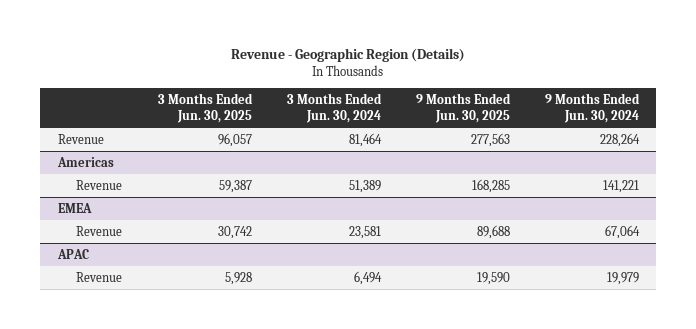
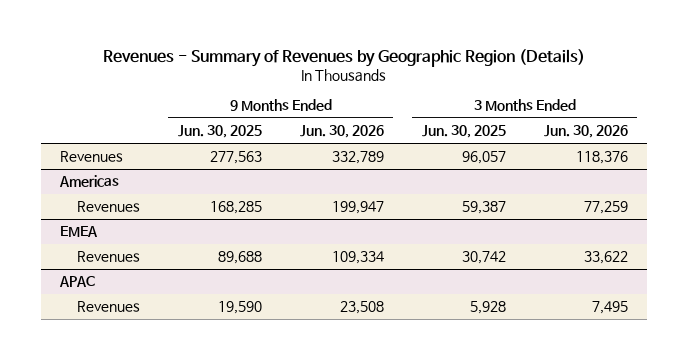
[231,48,466,63] Revenue - Geographic Region (Details) -> [102,48,585,67] Revenues - Summary of Revenues by Geographic Region (Details)
[286,93,382,123] 3 Months Ended Jun. 30, 2024 -> none
[544,93,640,123] 9 Months Ended Jun. 30, 2024 -> none
none -> [299,125,384,139] Jun. 30, 2026
none -> [543,125,628,139] Jun. 30, 2026
[57,133,104,144] Revenue -> [59,151,123,163] Revenues
[76,179,123,190] Revenue -> [76,201,140,213] Revenues
[76,225,123,236] Revenue -> [76,251,140,263] Revenues
[76,271,123,282] Revenue -> [76,301,140,313] Revenues

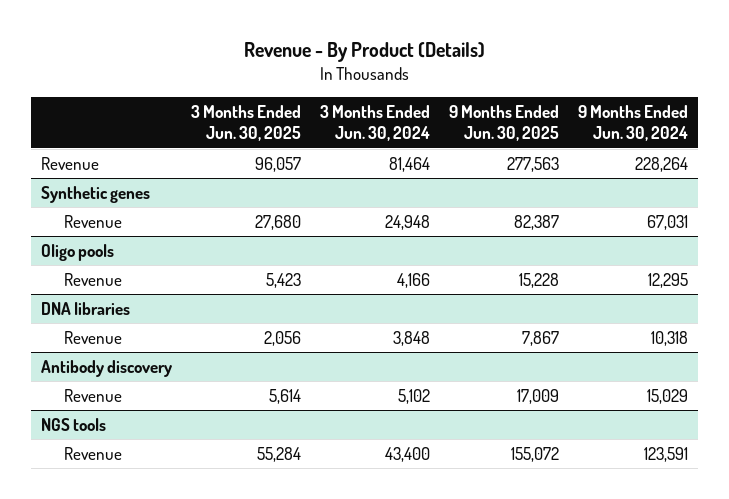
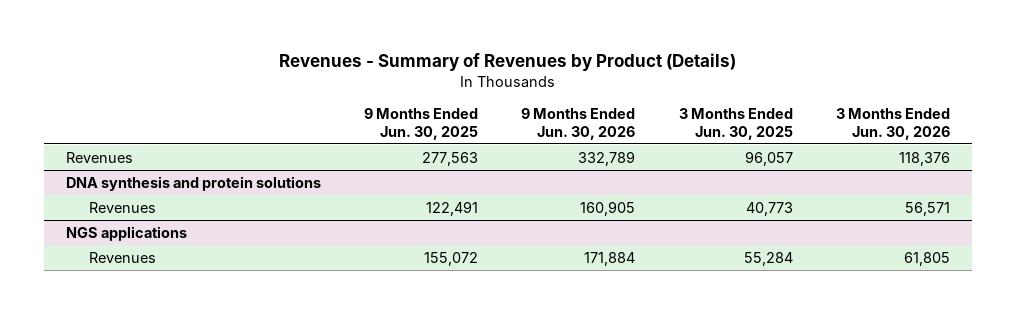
[243,42,485,63] Revenue - By Product (Details) -> [278,53,736,72] Revenues - Summary of Revenues by Product (Details)
[320,104,431,142] 3 Months Ended Jun. 30, 2024 -> none
[578,104,689,142] 9 Months Ended Jun. 30, 2024 -> none
none -> [521,108,636,140] 9 Months Ended Jun. 30, 2026
none -> [835,108,950,140] 3 Months Ended Jun. 30, 2026
[40,185,150,203] Synthetic genes -> none
[63,214,122,228] Revenue -> none
[40,243,114,261] Oligo pools -> none
[63,272,122,286] Revenue -> none
[40,301,130,315] DNA libraries -> none
[63,330,122,344] Revenue -> none
[63,388,122,402] Revenue -> none
[40,156,99,170] Revenue -> [66,151,134,163] Revenues
[40,359,172,377] Antibody discovery -> [66,175,322,191] DNA synthesis and protein solutions
none -> [88,201,156,213] Revenues
[40,417,106,431] NGS tools -> [66,225,188,241] NGS applications
[63,446,122,460] Revenue -> [88,251,156,263] Revenues

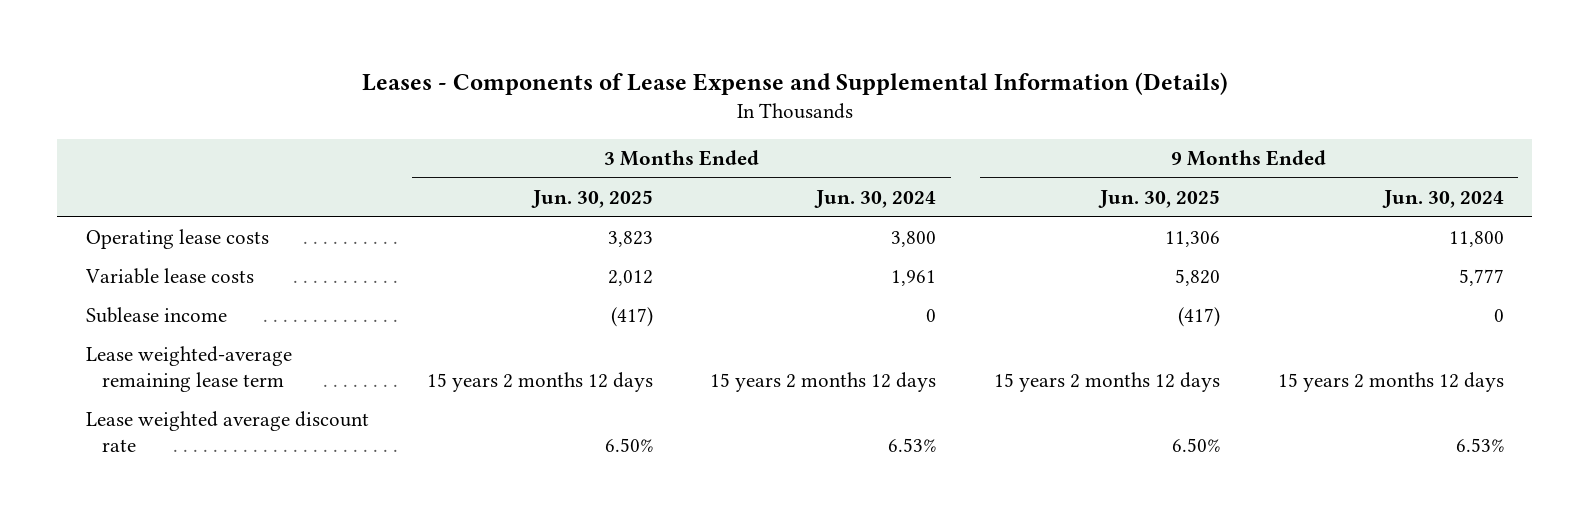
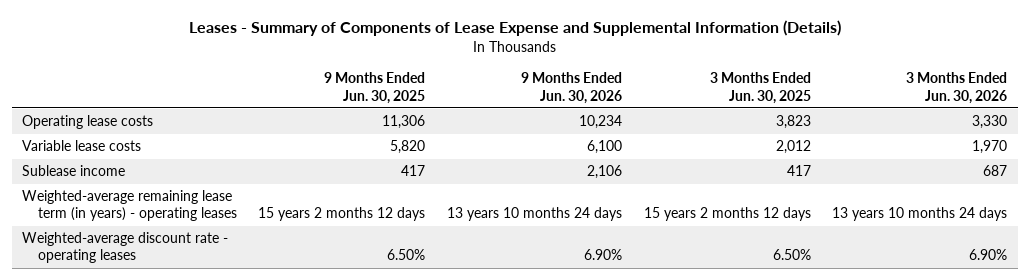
[361,71,1228,95] Leases - Components of Lease Expense and Supplemental Information (Details) -> [188,20,841,37] Leases - Summary of Components of Lease Expense and Supplemental Information (Details)
[814,189,937,208] Jun. 30, 2024 -> none
[1381,189,1504,208] Jun. 30, 2024 -> none
none -> [521,72,623,104] 9 Months Ended Jun. 30, 2026
none -> [906,72,1008,104] 3 Months Ended Jun. 30, 2026
[610,307,653,328] (417) -> [786,165,811,177] 417
[1178,307,1221,328] (417) -> [401,165,426,177] 417
[86,346,293,393] Lease weighted-average remaining lease term -> [22,190,237,222] Weighted-average remaining lease term (in years) - operating leases
[86,411,370,453] Lease weighted average discount rate -> [22,232,229,264] Weighted-average discount rate - operating leases

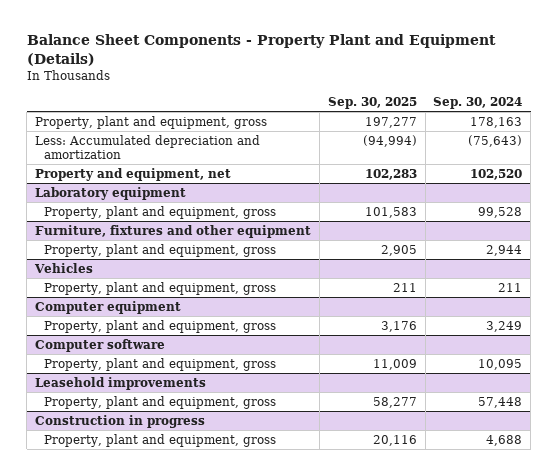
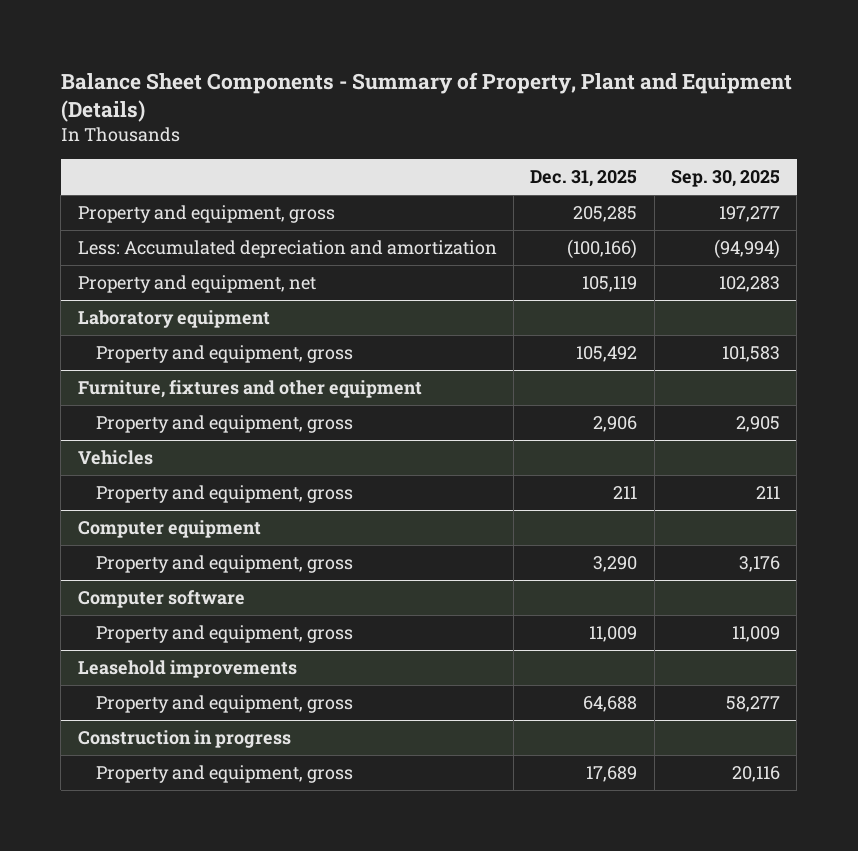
[26,34,496,67] Balance Sheet Components - Property Plant and Equipment (Details) -> [60,71,792,122] Balance Sheet Components - Summary of Property, Plant and Equipment (Details)
[433,97,523,110] Sep. 30, 2024 -> none
none -> [530,170,638,188] Dec. 31, 2025
[34,115,267,129] Property, plant and equipment, gross -> [77,204,335,223] Property and equipment, gross
[44,205,277,219] Property, plant and equipment, gross -> [96,344,354,363] Property and equipment, gross
[44,243,277,257] Property, plant and equipment, gross -> [96,414,354,433] Property and equipment, gross
[44,281,277,295] Property, plant and equipment, gross -> [96,484,354,503] Property and equipment, gross
[44,319,277,333] Property, plant and equipment, gross -> [96,554,354,573] Property and equipment, gross
[44,357,277,371] Property, plant and equipment, gross -> [96,624,354,643] Property and equipment, gross
[44,395,277,409] Property, plant and equipment, gross -> [96,694,354,713] Property and equipment, gross
[44,433,277,447] Property, plant and equipment, gross -> [96,764,354,783] Property and equipment, gross

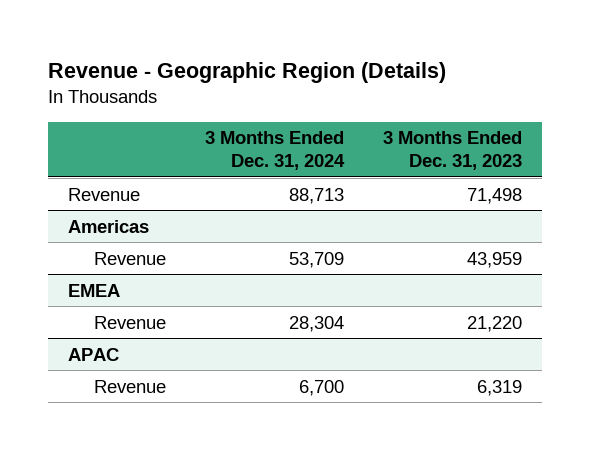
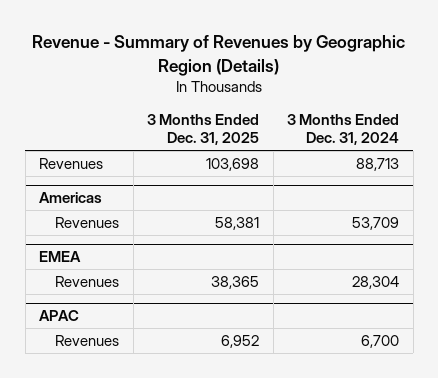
[48,61,447,83] Revenue - Geographic Region (Details) -> [32,35,406,76] Revenue - Summary of Revenues by Geographic Region (Details)
[383,131,523,171] 3 Months Ended Dec. 31, 2023 -> none
none -> [147,113,260,146] 3 Months Ended Dec. 31, 2025
[68,187,141,201] Revenue -> [39,158,104,170] Revenues
[93,251,166,265] Revenue -> [55,217,120,229] Revenues
[93,315,166,329] Revenue -> [55,276,120,288] Revenues
[93,379,166,393] Revenue -> [55,335,120,347] Revenues

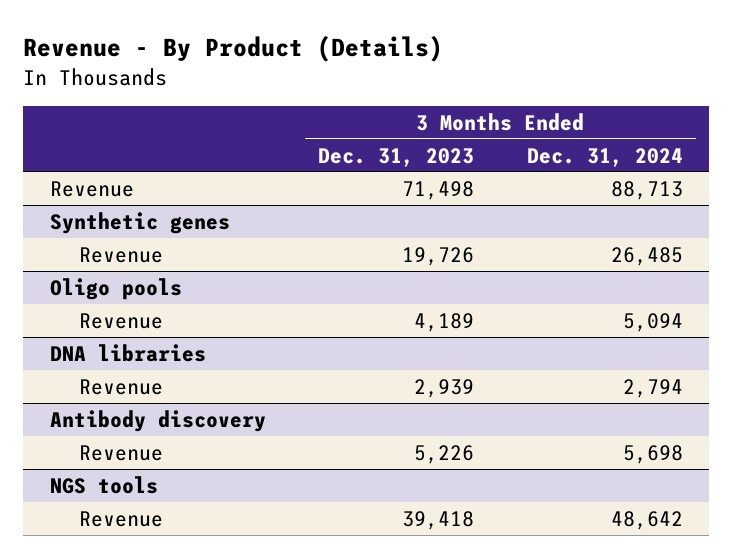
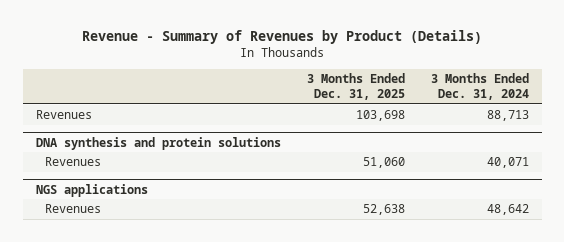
[23,35,444,63] Revenue - By Product (Details) -> [82,30,483,45] Revenue - Summary of Revenues by Product (Details)
[318,147,475,167] Dec. 31, 2023 -> none
none -> [306,73,405,101] 3 Months Ended Dec. 31, 2025
[49,211,230,234] Synthetic genes -> none
[78,246,163,263] Revenue -> none
[49,277,182,300] Oligo pools -> none
[78,312,163,329] Revenue -> none
[49,343,206,362] DNA libraries -> none
[78,378,163,395] Revenue -> none
[78,444,163,461] Revenue -> none
[49,180,134,197] Revenue -> [35,110,92,120] Revenues
[49,409,266,432] Antibody discovery -> [35,136,281,150] DNA synthesis and protein solutions
none -> [45,157,102,167] Revenues
[49,475,158,494] NGS tools -> [35,183,148,197] NGS applications
[78,510,163,527] Revenue -> [45,204,102,214] Revenues

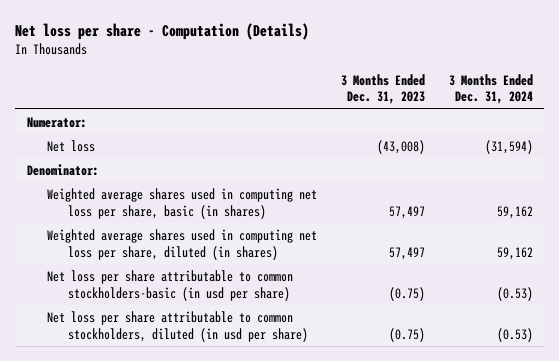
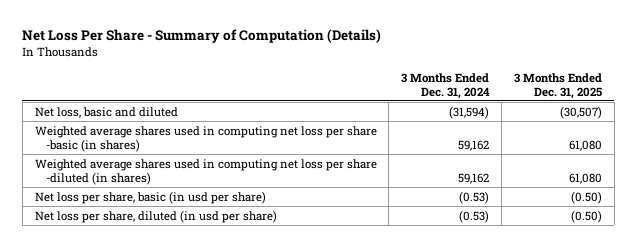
[14,22,309,40] Net loss per share - Computation (Details) -> [22,29,382,44] Net Loss Per Share - Summary of Computation (Details)
[340,73,425,105] 3 Months Ended Dec. 31, 2023 -> none
none -> [513,72,602,99] 3 Months Ended Dec. 31, 2025
[26,116,87,128] Numerator: -> none
[26,163,99,176] Denominator: -> none
[47,139,96,152] Net loss -> [34,106,178,118] Net loss, basic and diluted
[47,187,318,219] Weighted average shares used in computing net loss per share, basic (in shares) -> [34,125,377,152] Weighted average shares used in computing net loss per share -basic (in shares)
[47,228,318,260] Weighted average shares used in computing net loss per share, diluted (in shares) -> [34,158,377,185] Weighted average shares used in computing net loss per share -diluted (in shares)
[47,269,294,301] Net loss per share attributable to common stockholders-basic (in usd per share) -> [34,190,266,204] Net loss per share, basic (in usd per share)
[47,310,308,342] Net loss per share attributable to common stockholders, diluted (in usd per share) -> [34,209,277,223] Net loss per share, diluted (in usd per share)

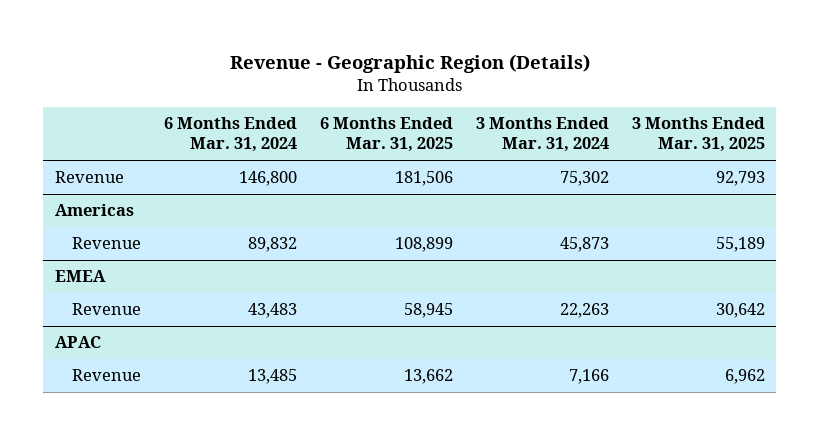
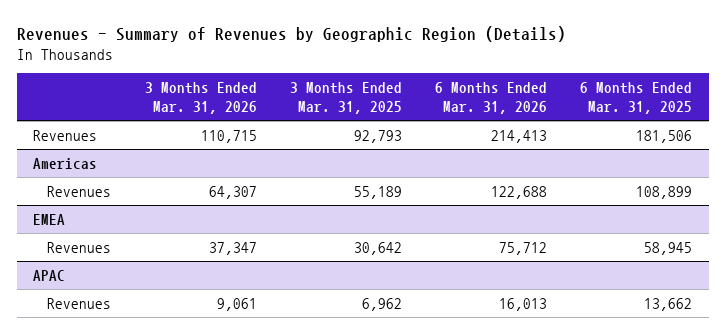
[229,53,590,73] Revenue - Geographic Region (Details) -> [16,26,566,43] Revenues - Summary of Revenues by Geographic Region (Details)
[163,117,297,153] 6 Months Ended Mar. 31, 2024 -> none
[475,117,609,153] 3 Months Ended Mar. 31, 2024 -> none
none -> [144,82,257,114] 3 Months Ended Mar. 31, 2026
none -> [434,82,547,114] 6 Months Ended Mar. 31, 2026
[54,171,124,184] Revenue -> [33,129,98,141] Revenues
[72,237,142,250] Revenue -> [47,185,112,197] Revenues
[72,303,142,316] Revenue -> [47,241,112,253] Revenues
[72,369,142,382] Revenue -> [47,297,112,309] Revenues

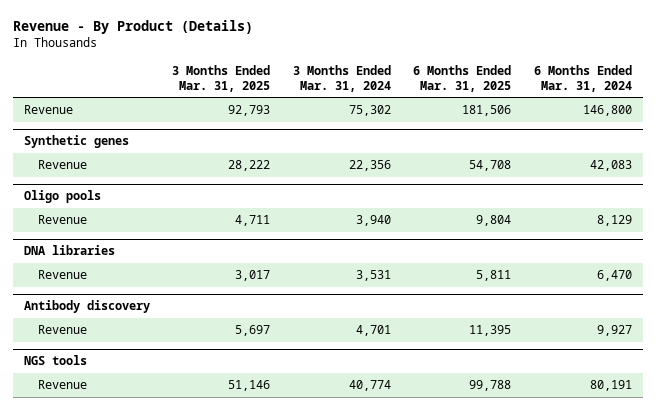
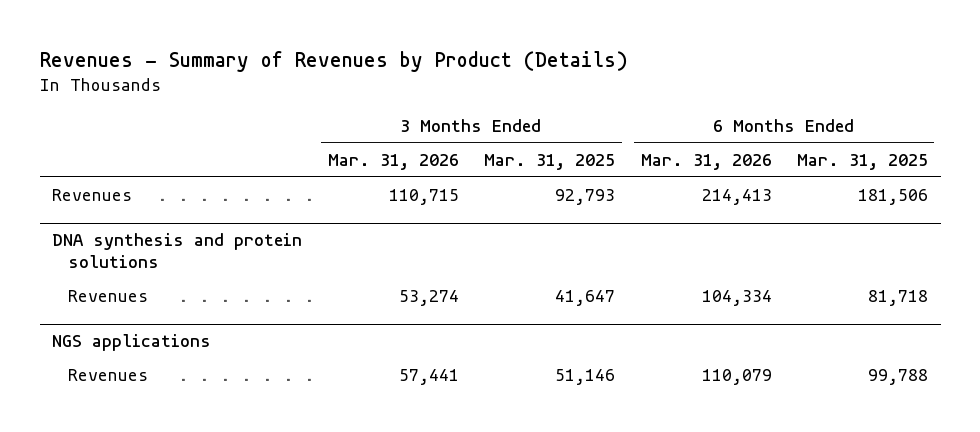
[12,20,253,35] Revenue - By Product (Details) -> [39,51,628,73] Revenues - Summary of Revenues by Product (Details)
[292,64,391,92] 3 Months Ended Mar. 31, 2024 -> none
[534,64,633,92] 6 Months Ended Mar. 31, 2024 -> none
none -> [327,153,459,170] Mar. 31, 2026
none -> [640,153,772,170] Mar. 31, 2026
[23,135,129,149] Synthetic genes -> none
[37,160,87,170] Revenue -> none
[23,190,101,204] Oligo pools -> none
[37,215,87,225] Revenue -> none
[23,245,115,256] DNA libraries -> none
[37,270,87,280] Revenue -> none
[37,325,87,335] Revenue -> none
[23,105,73,115] Revenue -> [52,189,133,202] Revenues
[23,300,150,314] Antibody discovery -> [52,233,303,269] DNA synthesis and protein solutions
none -> [68,290,149,303] Revenues
[23,355,87,366] NGS tools -> [52,334,212,352] NGS applications
[37,380,87,390] Revenue -> [68,369,149,382] Revenues

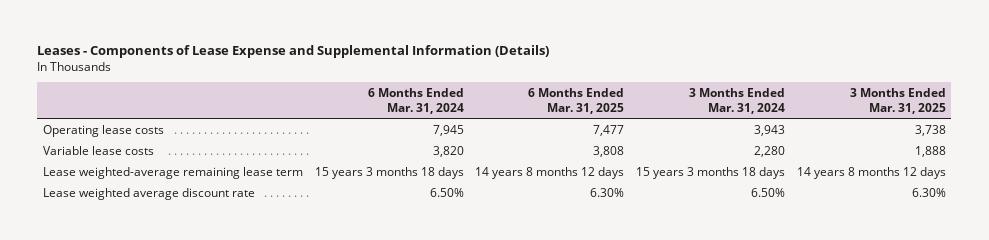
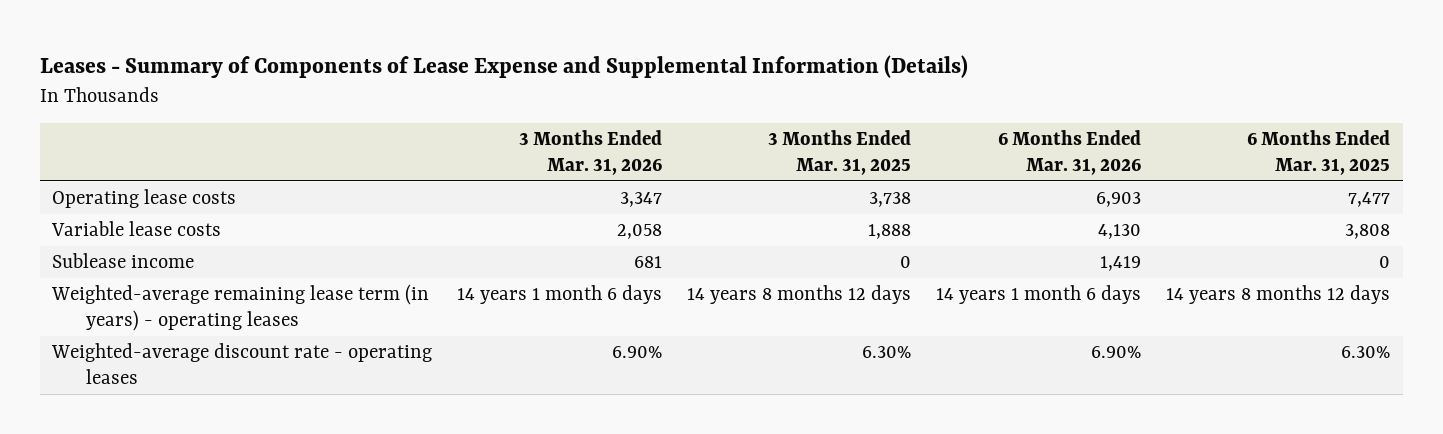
[37,45,550,59] Leases - Components of Lease Expense and Supplemental Information (Details) -> [39,54,968,78] Leases - Summary of Components of Lease Expense and Supplemental Information (Details)
[367,87,464,114] 6 Months Ended Mar. 31, 2024 -> none
[688,87,785,114] 3 Months Ended Mar. 31, 2024 -> none
none -> [519,129,663,176] 3 Months Ended Mar. 31, 2026
none -> [998,129,1142,176] 6 Months Ended Mar. 31, 2026
none -> [52,253,195,269] Sublease income
[43,166,304,179] Lease weighted-average remaining lease term -> [51,284,430,332] Weighted-average remaining lease term (in years) - operating leases
[43,187,256,200] Lease weighted average discount rate -> [51,343,433,385] Weighted-average discount rate - operating leases

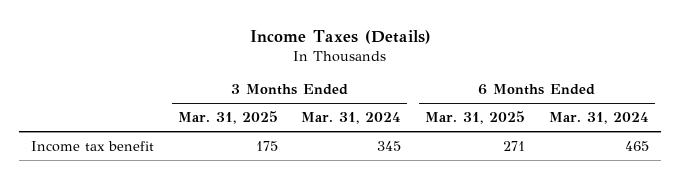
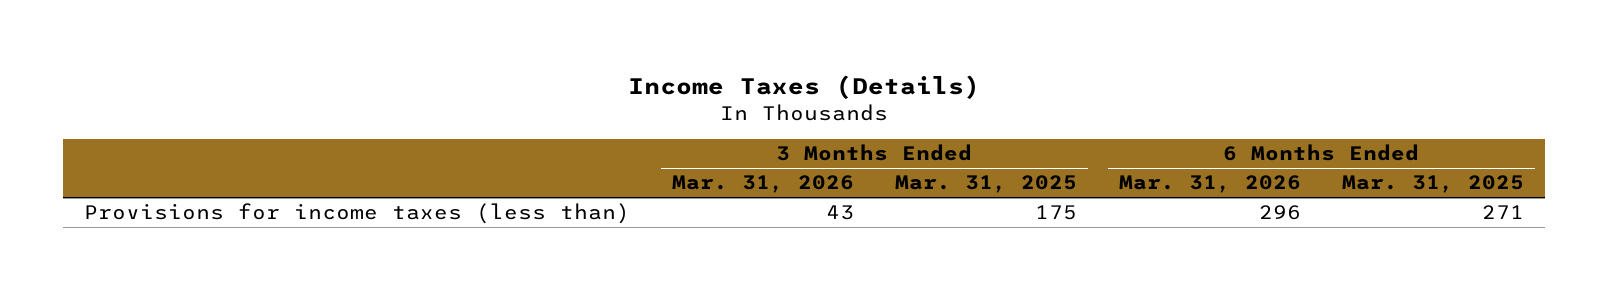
[301,112,402,125] Mar. 31, 2024 -> none
[548,112,649,125] Mar. 31, 2024 -> none
none -> [671,175,854,194] Mar. 31, 2026
none -> [1118,175,1301,194] Mar. 31, 2026
[31,140,155,152] Income tax benefit -> [84,203,631,225] Provisions for income taxes (less than)

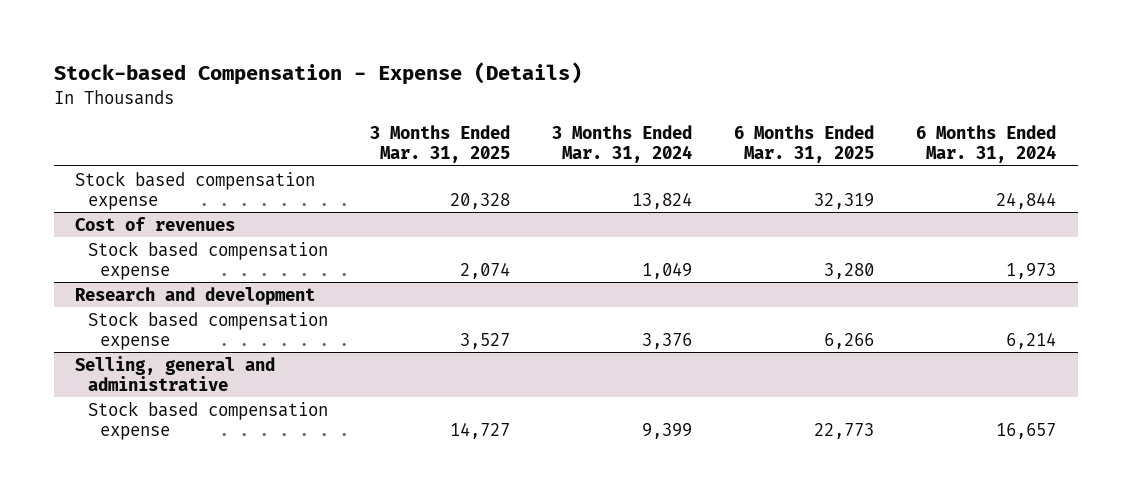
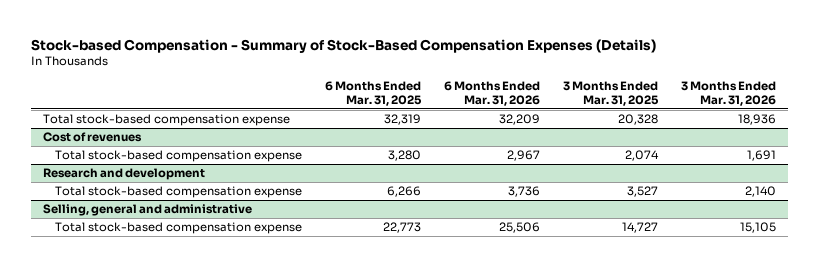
[53,62,582,86] Stock-based Compensation - Expense (Details) -> [31,38,657,53] Stock-based Compensation - Summary of Stock-Based Compensation Expenses (Details)
[551,125,692,164] 3 Months Ended Mar. 31, 2024 -> none
[916,125,1057,164] 6 Months Ended Mar. 31, 2024 -> none
none -> [443,81,540,107] 6 Months Ended Mar. 31, 2026
none -> [681,81,777,107] 3 Months Ended Mar. 31, 2026
[74,170,315,210] Stock based compensation expense -> [42,114,290,127] Total stock-based compensation expense
[87,240,328,280] Stock based compensation expense -> [54,150,302,163] Total stock-based compensation expense
[87,310,328,350] Stock based compensation expense -> [54,186,302,199] Total stock-based compensation expense
[87,400,328,440] Stock based compensation expense -> [54,222,302,235] Total stock-based compensation expense

